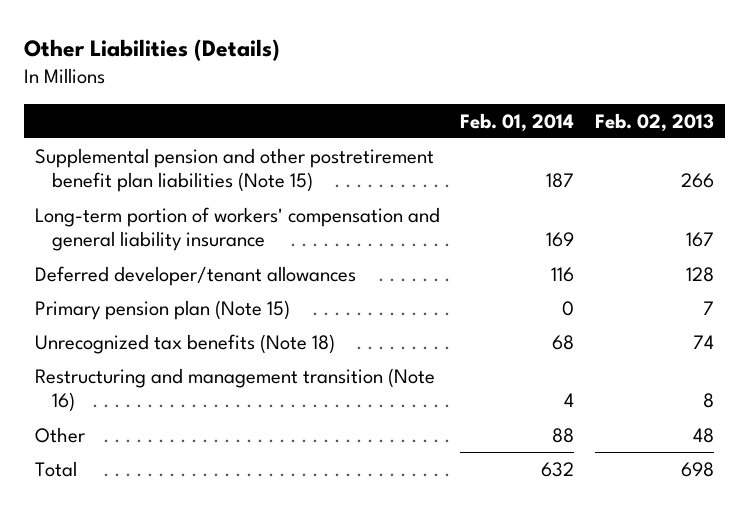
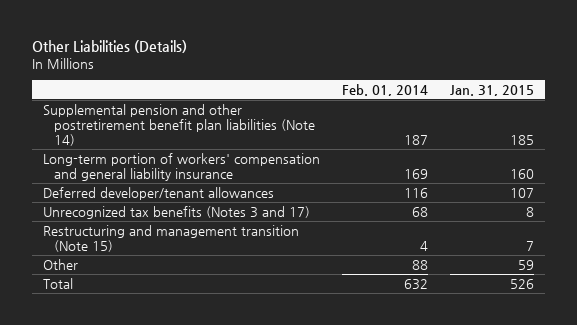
[595,112,715,132] Feb. 02, 2013 -> none
none -> [450,84,535,96] Jan. 31, 2015
[34,147,434,193] Supplemental pension and other postretirement benefit plan liabilities (Note 15) -> [43,103,315,146] Supplemental pension and other postretirement benefit plan liabilities (Note 14)
[34,299,290,320] Primary pension plan (Note 15) -> none
[34,333,335,354] Unrecognized tax benefits (Note 18) -> [43,205,311,219] Unrecognized tax benefits (Notes 3 and 17)
[34,367,435,413] Restructuring and management transition (Note 16) -> [43,224,300,252] Restructuring and management transition (Note 15)

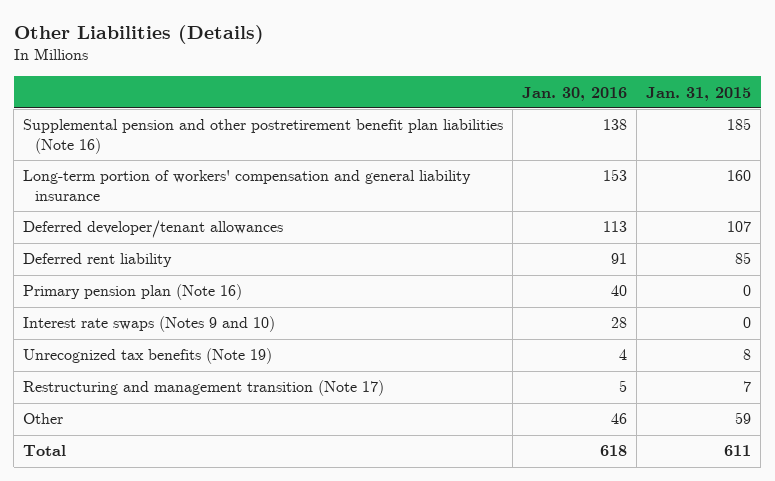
[342,83,429,96] Feb. 01, 2014 -> none
none -> [522,86,628,101] Jan. 30, 2016
[43,103,315,146] Supplemental pension and other postretirement benefit plan liabilities (Note 14) -> [23,119,504,154] Supplemental pension and other postretirement benefit plan liabilities (Note 16)
none -> [23,253,173,268] Deferred rent liability
none -> [23,284,243,301] Primary pension plan (Note 16)
none -> [23,316,276,333] Interest rate swaps (Notes 9 and 10)
[43,205,311,219] Unrecognized tax benefits (Notes 3 and 17) -> [23,348,273,365] Unrecognized tax benefits (Note 19)
[43,224,300,252] Restructuring and management transition (Note 15) -> [23,380,385,397] Restructuring and management transition (Note 17)
[510,278,535,289] 526 -> [724,445,752,457] 611

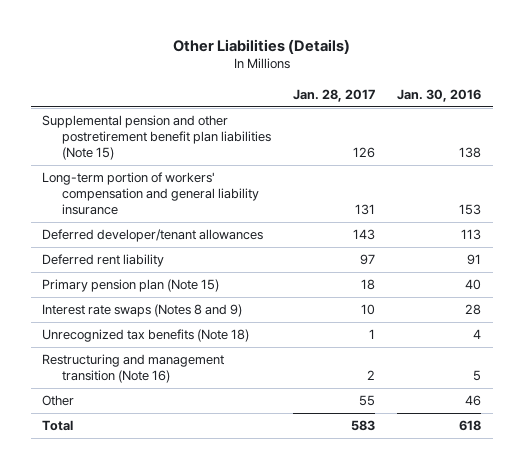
[646,86,752,101] Jan. 31, 2015 -> none
none -> [292,88,375,102] Jan. 28, 2017
[23,119,504,154] Supplemental pension and other postretirement benefit plan liabilities (Note 16) -> [41,115,271,161] Supplemental pension and other postretirement benefit plan liabilities (Note 15)
[23,284,243,301] Primary pension plan (Note 16) -> [41,279,219,293] Primary pension plan (Note 15)
[23,316,276,333] Interest rate swaps (Notes 9 and 10) -> [41,304,242,318] Interest rate swaps (Notes 8 and 9)
[23,348,273,365] Unrecognized tax benefits (Note 19) -> [41,329,249,343] Unrecognized tax benefits (Note 18)
[23,380,385,397] Restructuring and management transition (Note 17) -> [41,354,224,384] Restructuring and management transition (Note 16)

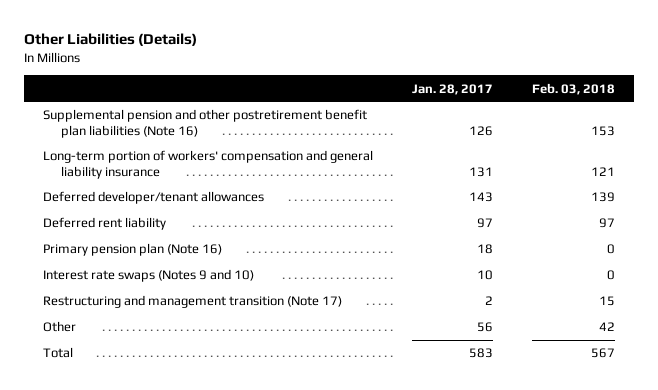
[397,88,482,102] Jan. 30, 2016 -> none
none -> [531,82,615,95] Feb. 03, 2018
[41,115,271,161] Supplemental pension and other postretirement benefit plan liabilities (Note 15) -> [43,109,368,138] Supplemental pension and other postretirement benefit plan liabilities (Note 16)
[41,329,249,343] Unrecognized tax benefits (Note 18) -> none
[41,279,219,293] Primary pension plan (Note 15) -> [43,243,223,257] Primary pension plan (Note 16)
[41,304,242,318] Interest rate swaps (Notes 8 and 9) -> [43,269,255,283] Interest rate swaps (Notes 9 and 10)
[41,354,224,384] Restructuring and management transition (Note 16) -> [43,295,343,309] Restructuring and management transition (Note 17)
[358,395,375,407] 55 -> [477,322,494,333] 56

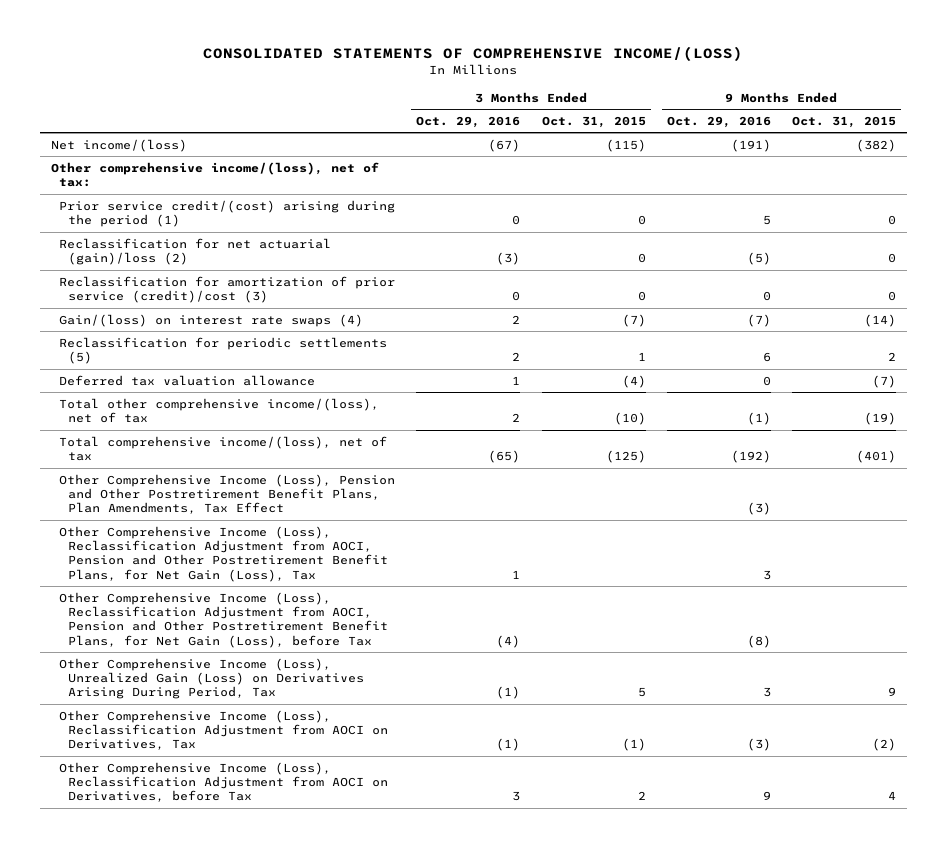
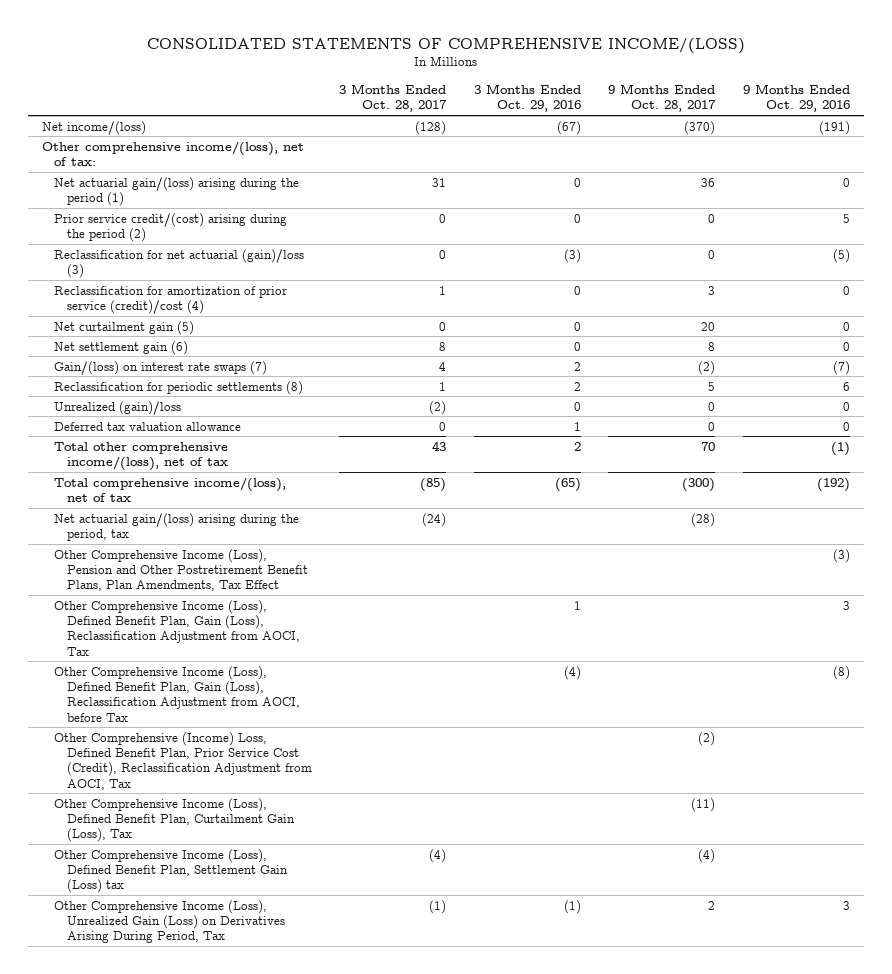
[541,115,646,128] Oct. 31, 2015 -> none
[792,115,897,128] Oct. 31, 2015 -> none
none -> [339,84,448,113] 3 Months Ended Oct. 28, 2017
none -> [608,84,717,113] 9 Months Ended Oct. 28, 2017
none -> [54,176,300,206] Net actuarial gain/(loss) arising during the period (1)
[59,199,396,228] Prior service credit/(cost) arising during the period (1) -> [54,212,288,242] Prior service credit/(cost) arising during the period (2)
[59,237,332,266] Reclassification for net actuarial (gain)/loss (2) -> [54,248,305,278] Reclassification for net actuarial (gain)/loss (3)
[59,275,396,304] Reclassification for amortization of prior service (credit)/cost (3) -> [54,285,288,314] Reclassification for amortization of prior service (credit)/cost (4)
none -> [54,320,195,335] Net curtailment gain (5)
none -> [54,340,189,355] Net settlement gain (6)
[59,313,364,327] Gain/(loss) on interest rate swaps (4) -> [54,360,268,375] Gain/(loss) on interest rate swaps (7)
[59,336,388,365] Reclassification for periodic settlements (5) -> [54,380,304,395] Reclassification for periodic settlements (8)
none -> [54,400,182,415] Unrealized (gain)/loss
none -> [54,512,300,541] Net actuarial gain/(loss) arising during the period, tax
[59,525,389,582] Other Comprehensive Income (Loss), Reclassification Adjustment from AOCI, Pension and Other Postretirement Benefit Plans, for Net Gain (Loss), Tax -> [54,599,300,656] Other Comprehensive Income (Loss), Defined Benefit Plan, Gain (Loss), Reclassification Adjustment from AOCI, Tax
[59,591,389,648] Other Comprehensive Income (Loss), Reclassification Adjustment from AOCI, Pension and Other Postretirement Benefit Plans, for Net Gain (Loss), before Tax -> [54,665,300,722] Other Comprehensive Income (Loss), Defined Benefit Plan, Gain (Loss), Reclassification Adjustment from AOCI, before Tax
none -> [54,731,312,790] Other Comprehensive (Income) Loss, Defined Benefit Plan, Prior Service Cost (Credit), Reclassification Adjustment from AOCI, Tax
none -> [54,797,295,843] Other Comprehensive Income (Loss), Defined Benefit Plan, Curtailment Gain (Loss), Tax
none -> [54,848,288,894] Other Comprehensive Income (Loss), Defined Benefit Plan, Settlement Gain (Loss) tax
[59,709,389,751] Other Comprehensive Income (Loss), Reclassification Adjustment from AOCI on Derivatives, Tax -> none
[59,761,389,803] Other Comprehensive Income (Loss), Reclassification Adjustment from AOCI on Derivatives, before Tax -> none

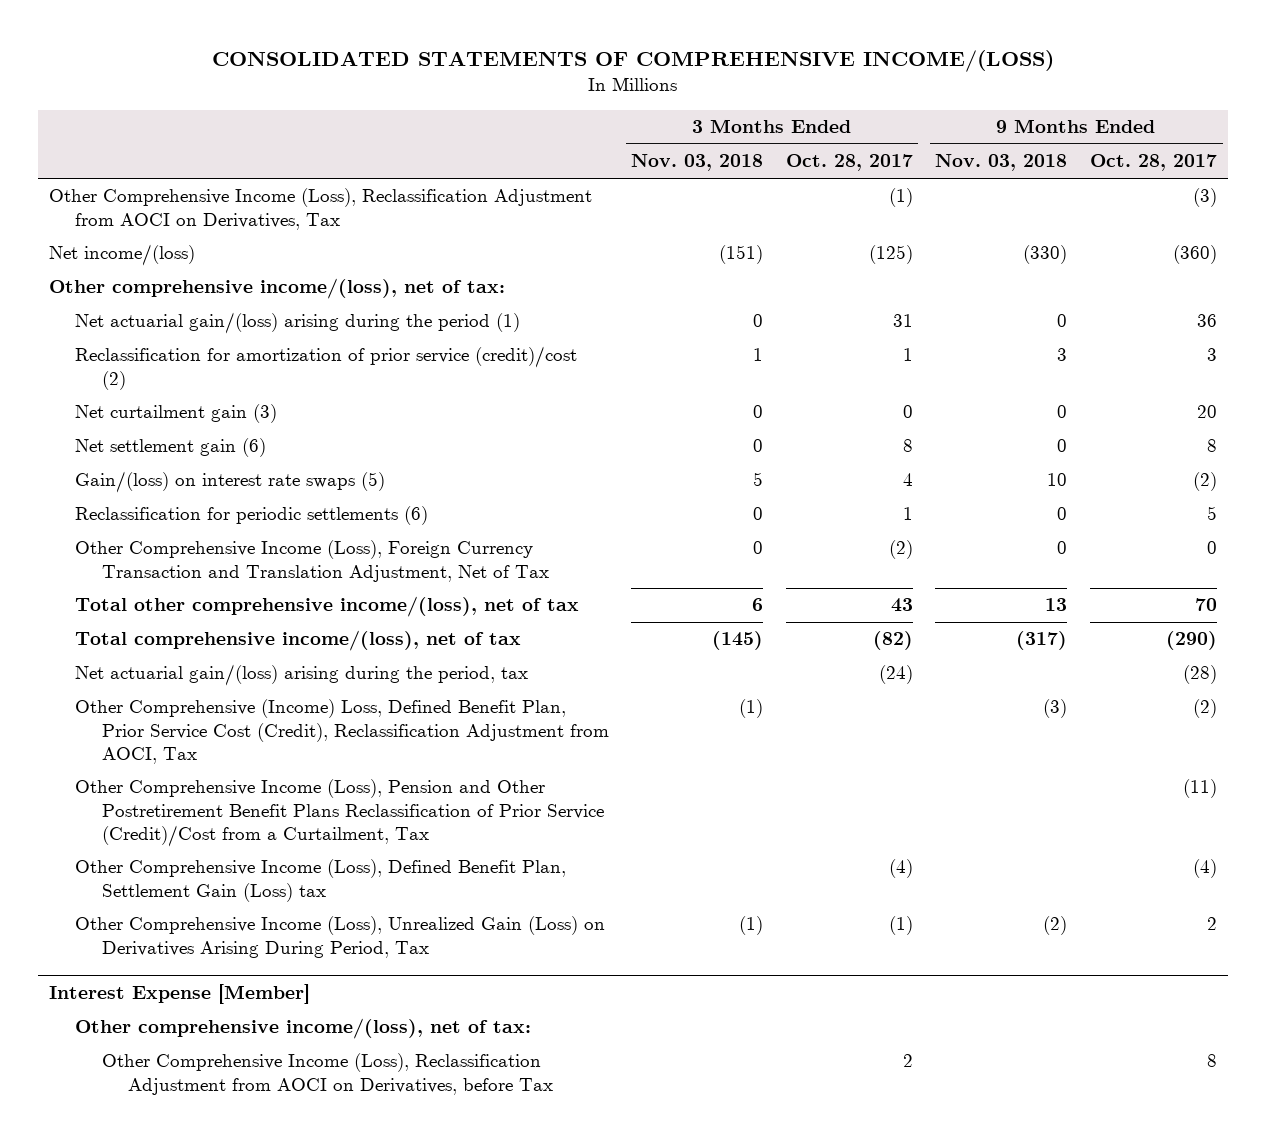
[473,84,581,113] 3 Months Ended Oct. 29, 2016 -> none
[742,84,850,113] 9 Months Ended Oct. 29, 2016 -> none
none -> [631,154,764,172] Nov. 03, 2018
none -> [935,154,1068,172] Nov. 03, 2018
none -> [49,188,593,230] Other Comprehensive Income (Loss), Reclassification Adjustment from AOCI on Derivatives, Tax
[415,120,447,135] (128) -> [868,245,913,265] (125)
[684,120,716,135] (370) -> [1172,245,1217,265] (360)
[54,212,288,242] Prior service credit/(cost) arising during the period (2) -> none
[54,248,305,278] Reclassification for net actuarial (gain)/loss (3) -> none
[54,285,288,314] Reclassification for amortization of prior service (credit)/cost (4) -> [75,346,578,390] Reclassification for amortization of prior service (credit)/cost (2)
[54,320,195,335] Net curtailment gain (5) -> [75,404,278,424] Net curtailment gain (3)
[54,421,242,431] Deferred tax valuation allowance -> none
[54,360,268,375] Gain/(loss) on interest rate swaps (7) -> [75,471,386,494] Gain/(loss) on interest rate swaps (5)
[54,380,304,395] Reclassification for periodic settlements (8) -> [75,506,429,526] Reclassification for periodic settlements (6)
[54,400,182,415] Unrealized (gain)/loss -> [75,540,549,582] Other Comprehensive Income (Loss), Foreign Currency Transaction and Translation Adjustment, Net of Tax
[420,477,447,492] (85) -> [872,631,913,651] (82)
[682,477,716,492] (300) -> [1165,631,1217,651] (290)
[54,548,308,592] Other Comprehensive Income (Loss), Pension and Other Postretirement Benefit Plans, Plan Amendments, Tax Effect -> none
[54,599,300,656] Other Comprehensive Income (Loss), Defined Benefit Plan, Gain (Loss), Reclassification Adjustment from AOCI, Tax -> none
[54,665,300,722] Other Comprehensive Income (Loss), Defined Benefit Plan, Gain (Loss), Reclassification Adjustment from AOCI, before Tax -> none
[54,797,295,843] Other Comprehensive Income (Loss), Defined Benefit Plan, Curtailment Gain (Loss), Tax -> [75,779,604,847] Other Comprehensive Income (Loss), Pension and Other Postretirement Benefit Plans Reclassification of Prior Service (Credit)/Cost from a Curtailment, Tax
none -> [49,983,311,1004] Interest Expense [Member]
none -> [75,1018,532,1040] Other comprehensive income/(loss), net of tax:
none -> [101,1053,553,1095] Other Comprehensive Income (Loss), Reclassification Adjustment from AOCI on Derivatives, before Tax

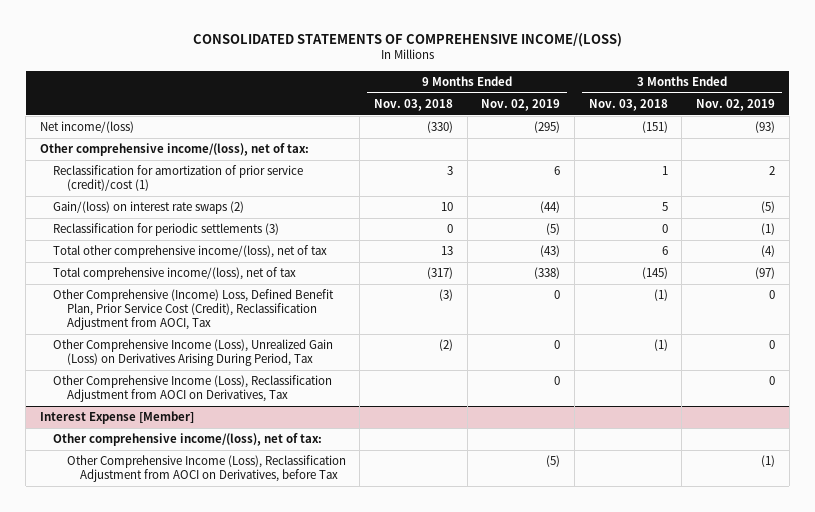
[785,154,913,172] Oct. 28, 2017 -> none
[1089,154,1217,172] Oct. 28, 2017 -> none
none -> [481,98,561,111] Nov. 02, 2019
none -> [695,98,775,111] Nov. 02, 2019
[75,312,521,335] Net actuarial gain/(loss) arising during the period (1) -> none
[75,404,278,424] Net curtailment gain (3) -> none
[75,438,267,458] Net settlement gain (6) -> none
[75,540,549,582] Other Comprehensive Income (Loss), Foreign Currency Transaction and Translation Adjustment, Net of Tax -> none
[75,346,578,390] Reclassification for amortization of prior service (credit)/cost (2) -> [53,165,304,192] Reclassification for amortization of prior service (credit)/cost (1)
[75,471,386,494] Gain/(loss) on interest rate swaps (5) -> [53,201,245,215] Gain/(loss) on interest rate swaps (2)
[75,506,429,526] Reclassification for periodic settlements (6) -> [53,223,280,237] Reclassification for periodic settlements (3)
[75,664,529,687] Net actuarial gain/(loss) arising during the period, tax -> none
[75,779,604,847] Other Comprehensive Income (Loss), Pension and Other Postretirement Benefit Plans Reclassification of Prior Service (Credit)/Cost from a Curtailment, Tax -> none
[75,859,567,902] Other Comprehensive Income (Loss), Defined Benefit Plan, Settlement Gain (Loss) tax -> none
[49,188,593,230] Other Comprehensive Income (Loss), Reclassification Adjustment from AOCI on Derivatives, Tax -> [53,375,333,403] Other Comprehensive Income (Loss), Reclassification Adjustment from AOCI on Derivatives, Tax

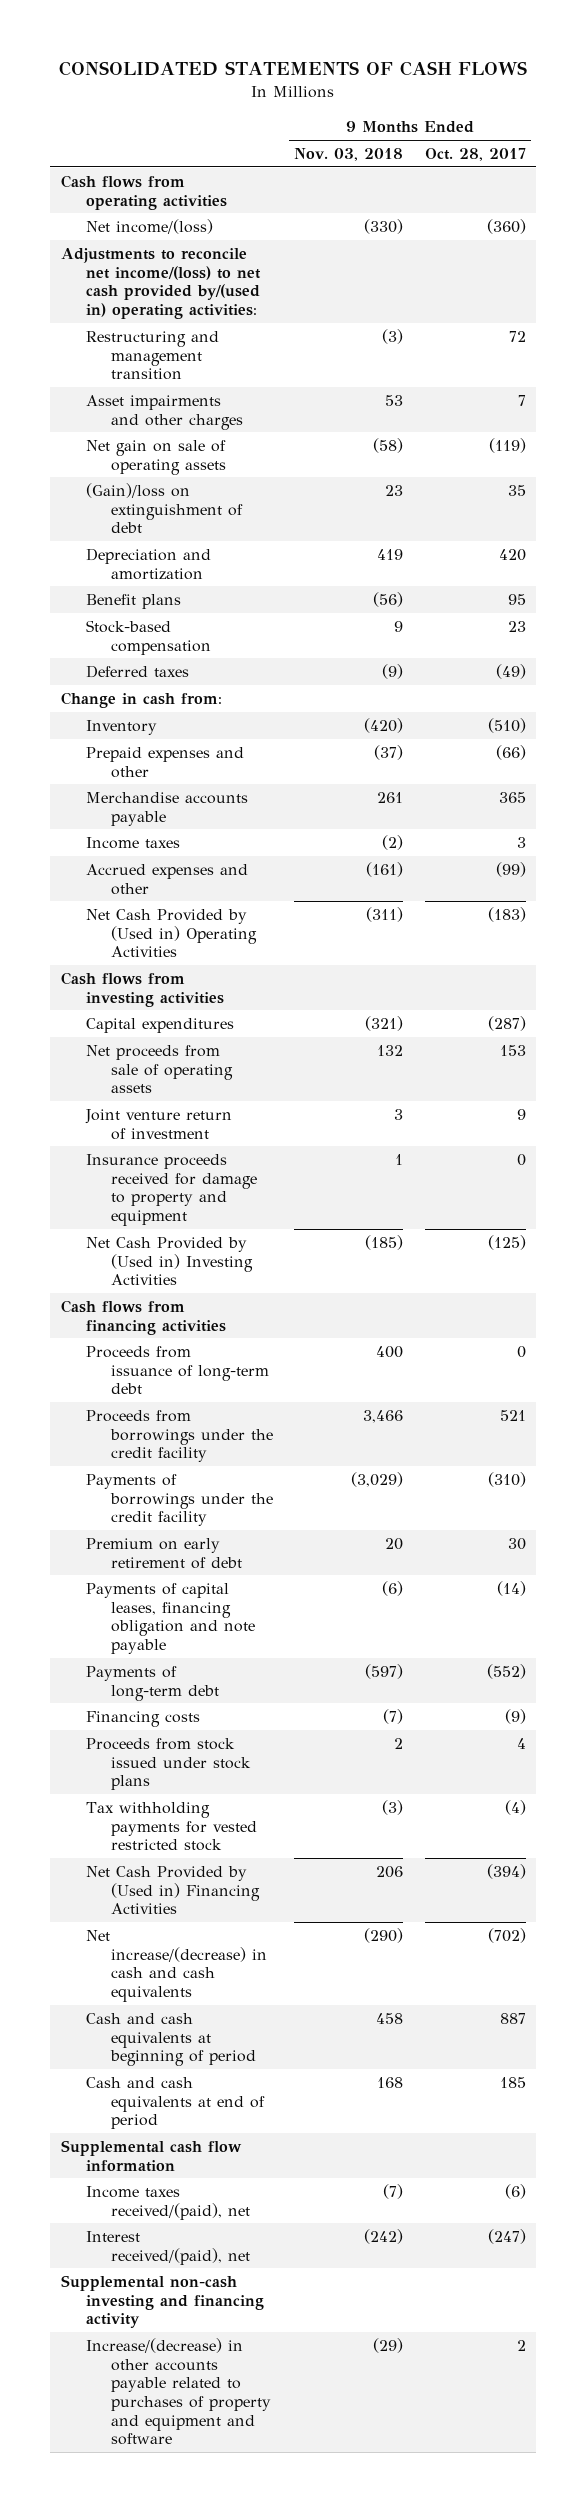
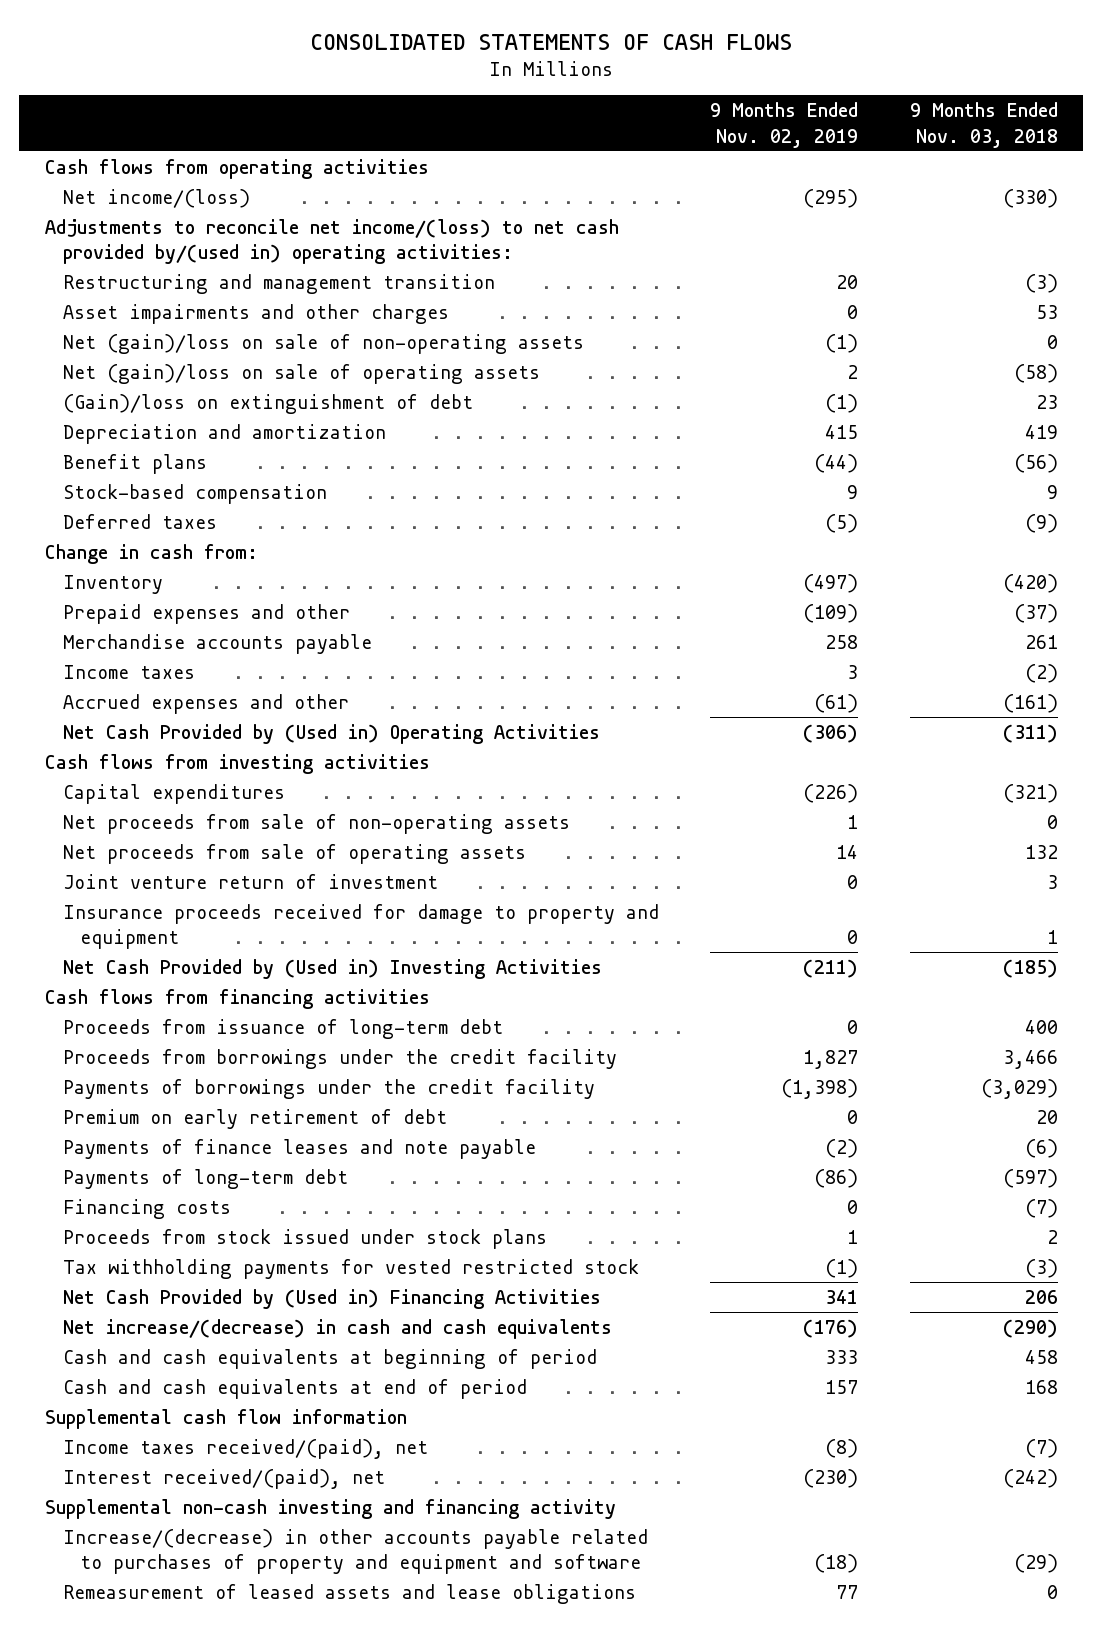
[424,148,526,162] Oct. 28, 2017 -> none
none -> [710,102,859,148] 9 Months Ended Nov. 02, 2019
none -> [62,333,584,354] Net (gain)/loss on sale of non-operating assets
[85,439,226,475] Net gain on sale of operating assets -> [62,363,540,384] Net (gain)/loss on sale of operating assets
none -> [62,813,570,834] Net proceeds from sale of non-operating assets
[85,1582,255,1654] Payments of capital leases, financing obligation and note payable -> [62,1138,536,1159] Payments of finance leases and note payable
none -> [62,1583,636,1604] Remeasurement of leased assets and lease obligations

